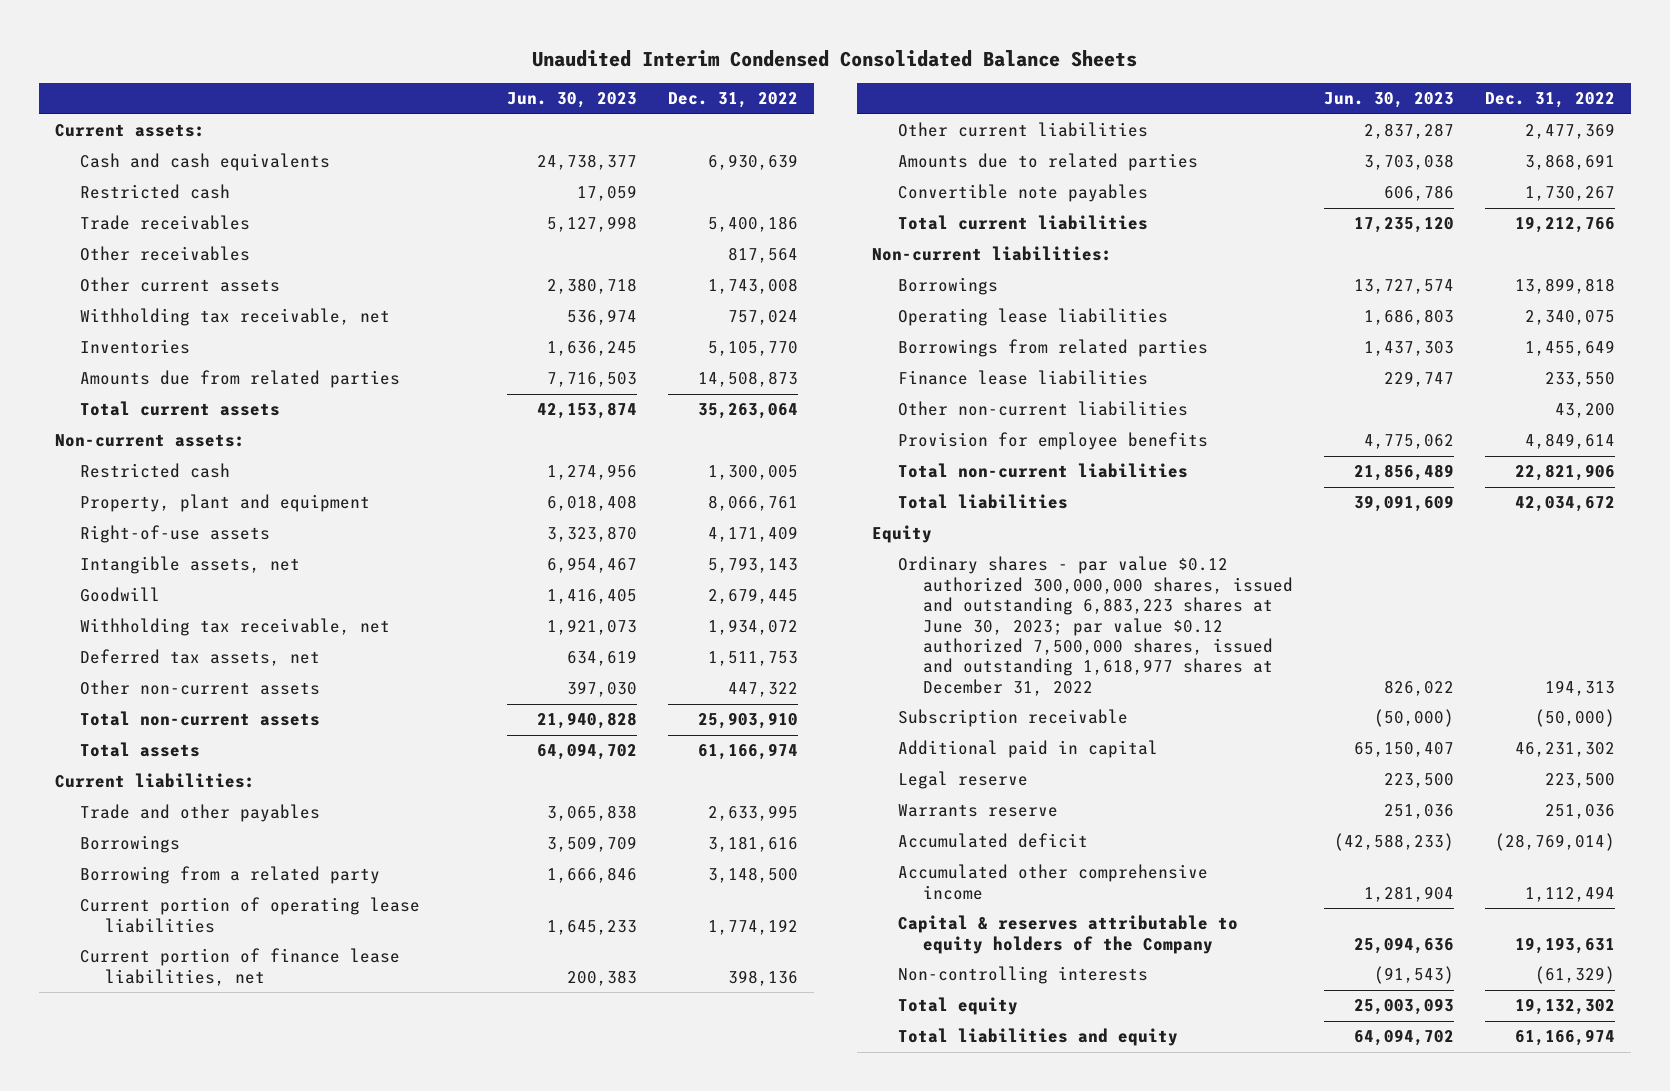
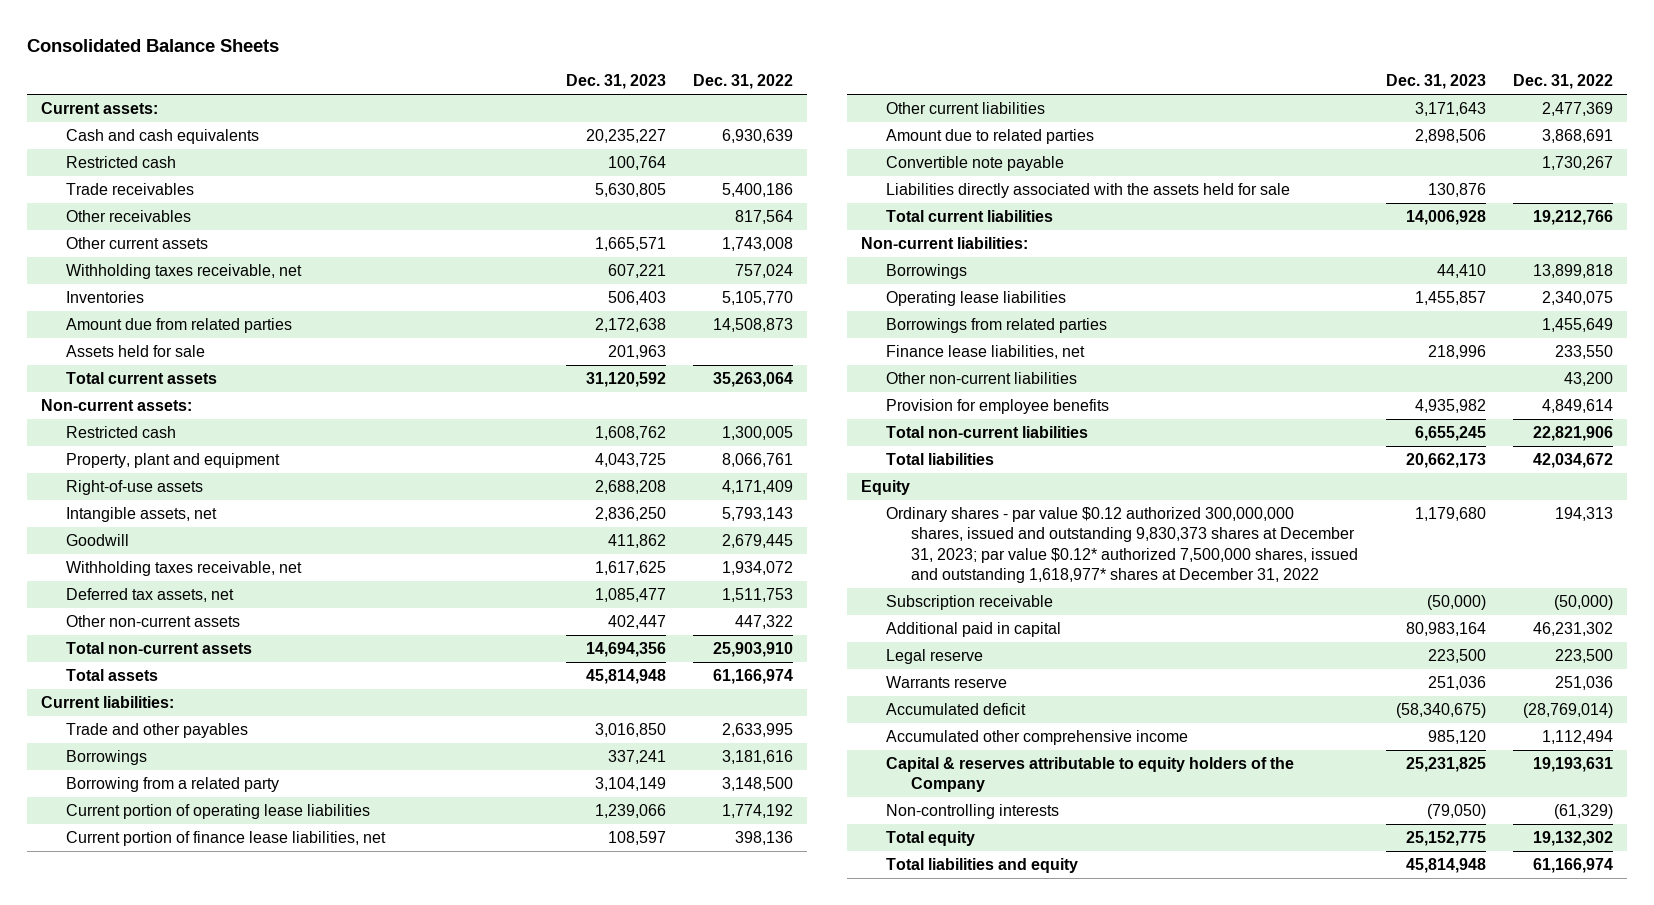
[532,49,1138,67] Unaudited Interim Condensed Consolidated Balance Sheets -> [26,38,279,52] Consolidated Balance Sheets
[506,92,637,109] Jun. 30, 2023 -> none
none -> [565,74,666,90] Dec. 31, 2023
[80,308,391,327] Withholding tax receivable, net -> [65,263,302,279] Withholding taxes receivable, net
[80,370,401,389] Amounts due from related parties -> [65,317,292,333] Amount due from related parties
none -> [65,344,205,357] Assets held for sale
[80,618,391,637] Withholding tax receivable, net -> [65,560,302,576] Withholding taxes receivable, net
[897,153,1198,172] Amounts due to related parties -> [885,128,1094,144] Amount due to related parties
[897,184,1148,203] Convertible note payables -> [885,155,1064,171] Convertible note payable
none -> [885,182,1290,198] Liabilities directly associated with the assets held for sale
[897,370,1148,386] Finance lease liabilities -> [885,344,1085,359] Finance lease liabilities, net
[897,556,1293,696] Ordinary shares - par value $0.12 authorized 300,000,000 shares, issued and outstanding 6,883,223 shares at June 30, 2023; par value $0.12 authorized 7,500,000 shares, issued and outstanding 1,618,977 shares at December 31, 2022 -> [885,506,1359,583] Ordinary shares - par value $0.12 authorized 300,000,000 shares, issued and outstanding 9,830,373 shares at December 31, 2023; par value $0.12* authorized 7,500,000 shares, issued and outstanding 1,618,977* shares at December 31, 2022

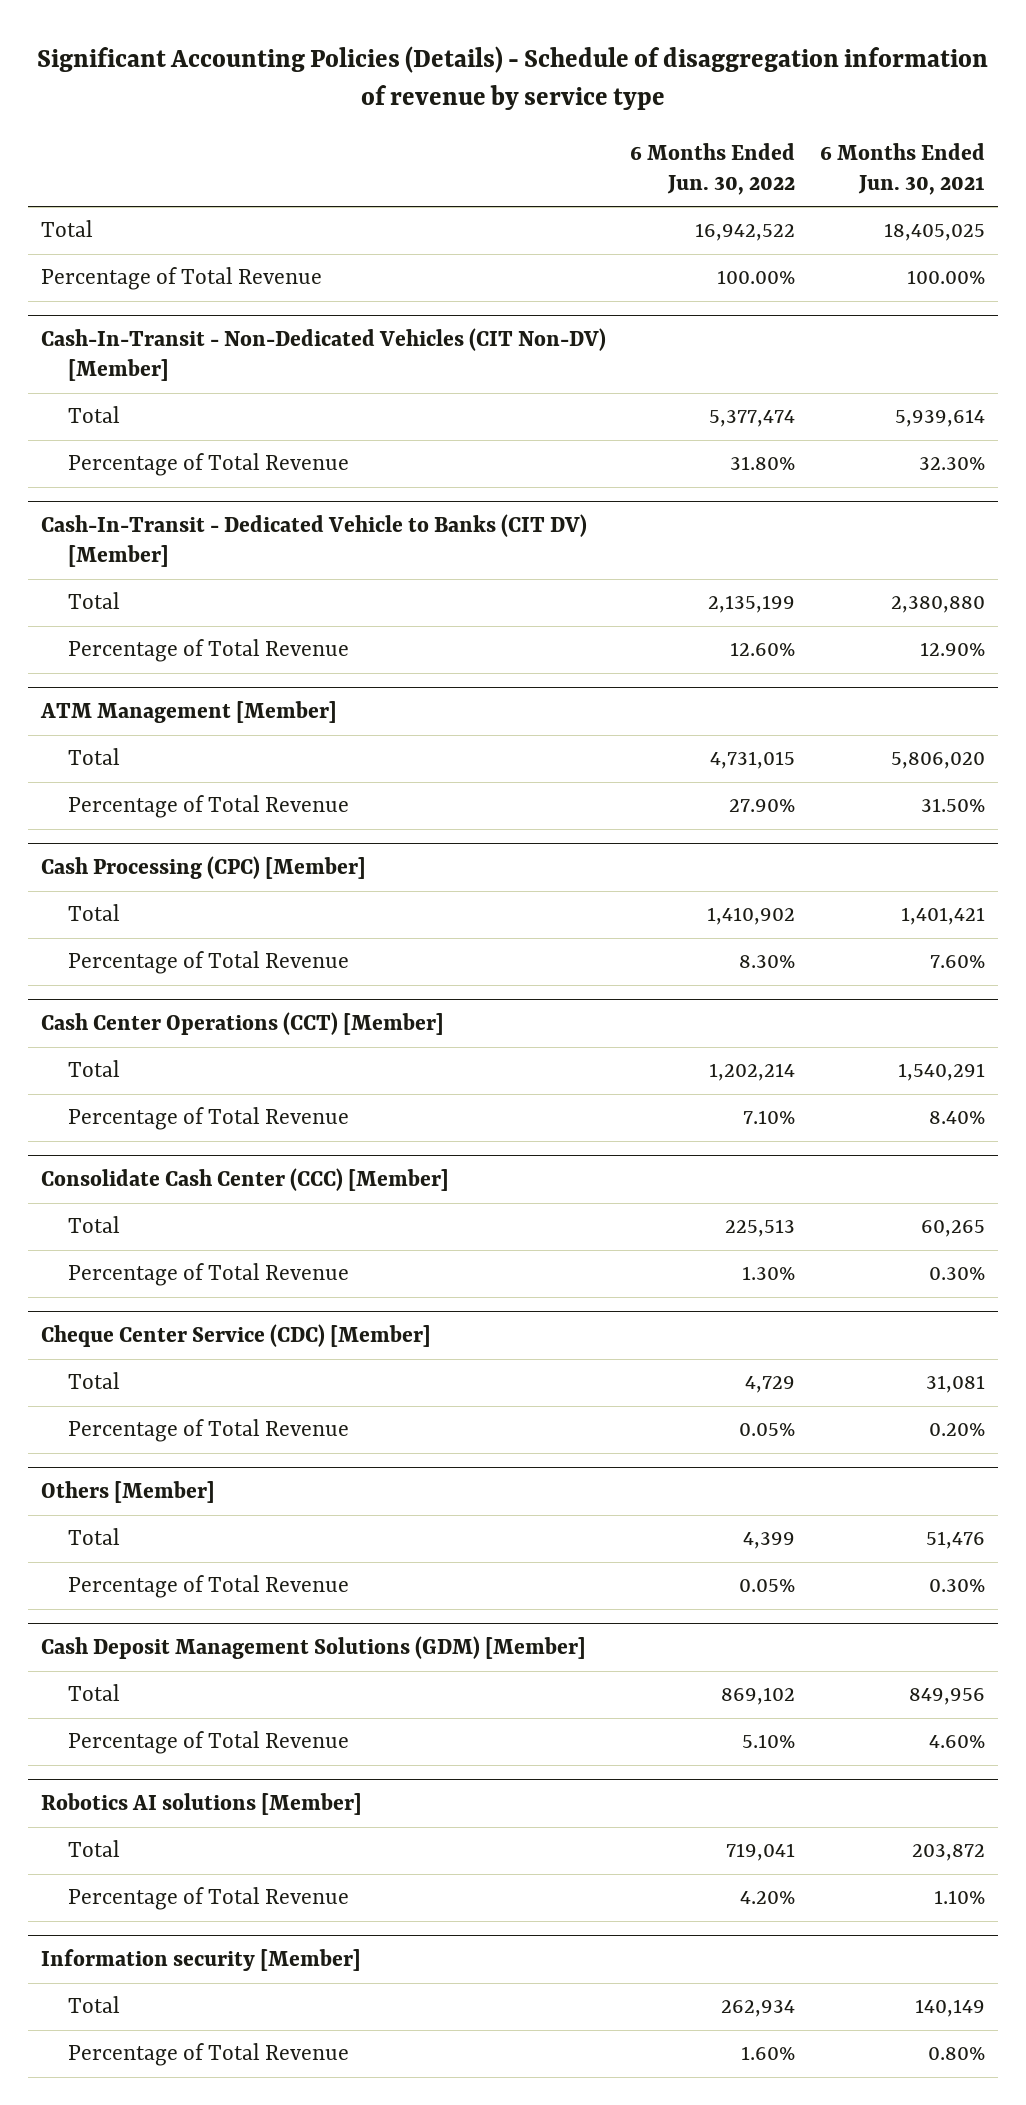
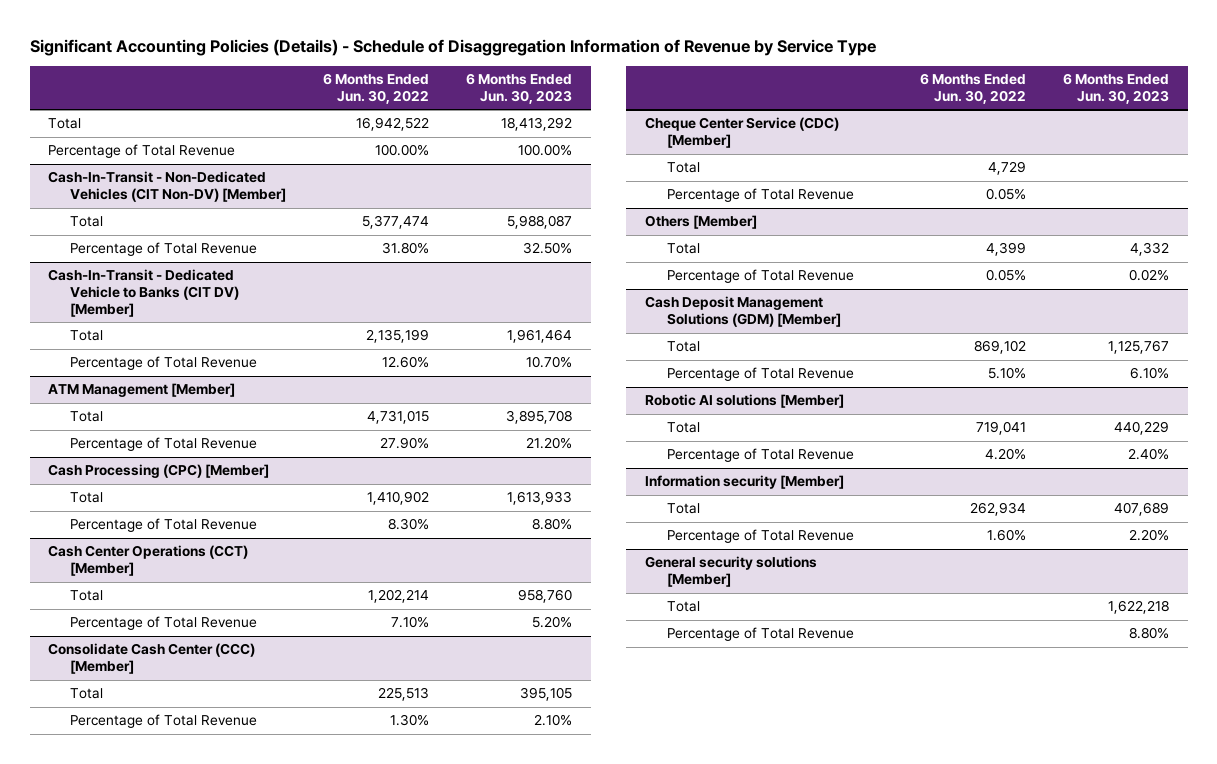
[36,45,988,110] Significant Accounting Policies (Details) - Schedule of disaggregation information of revenue by service type -> [29,38,876,56] Significant Accounting Policies (Details) - Schedule of Disaggregation Information of Revenue by Service Type
[820,143,986,196] 6 Months Ended Jun. 30, 2021 -> none
none -> [466,73,573,105] 6 Months Ended Jun. 30, 2023
[40,1793,362,1816] Robotics AI solutions [Member] -> [644,394,844,409] Robotic AI solutions [Member]
none -> [644,556,817,588] General security solutions [Member]
none -> [666,601,700,613] Total
none -> [666,627,854,642] Percentage of Total Revenue

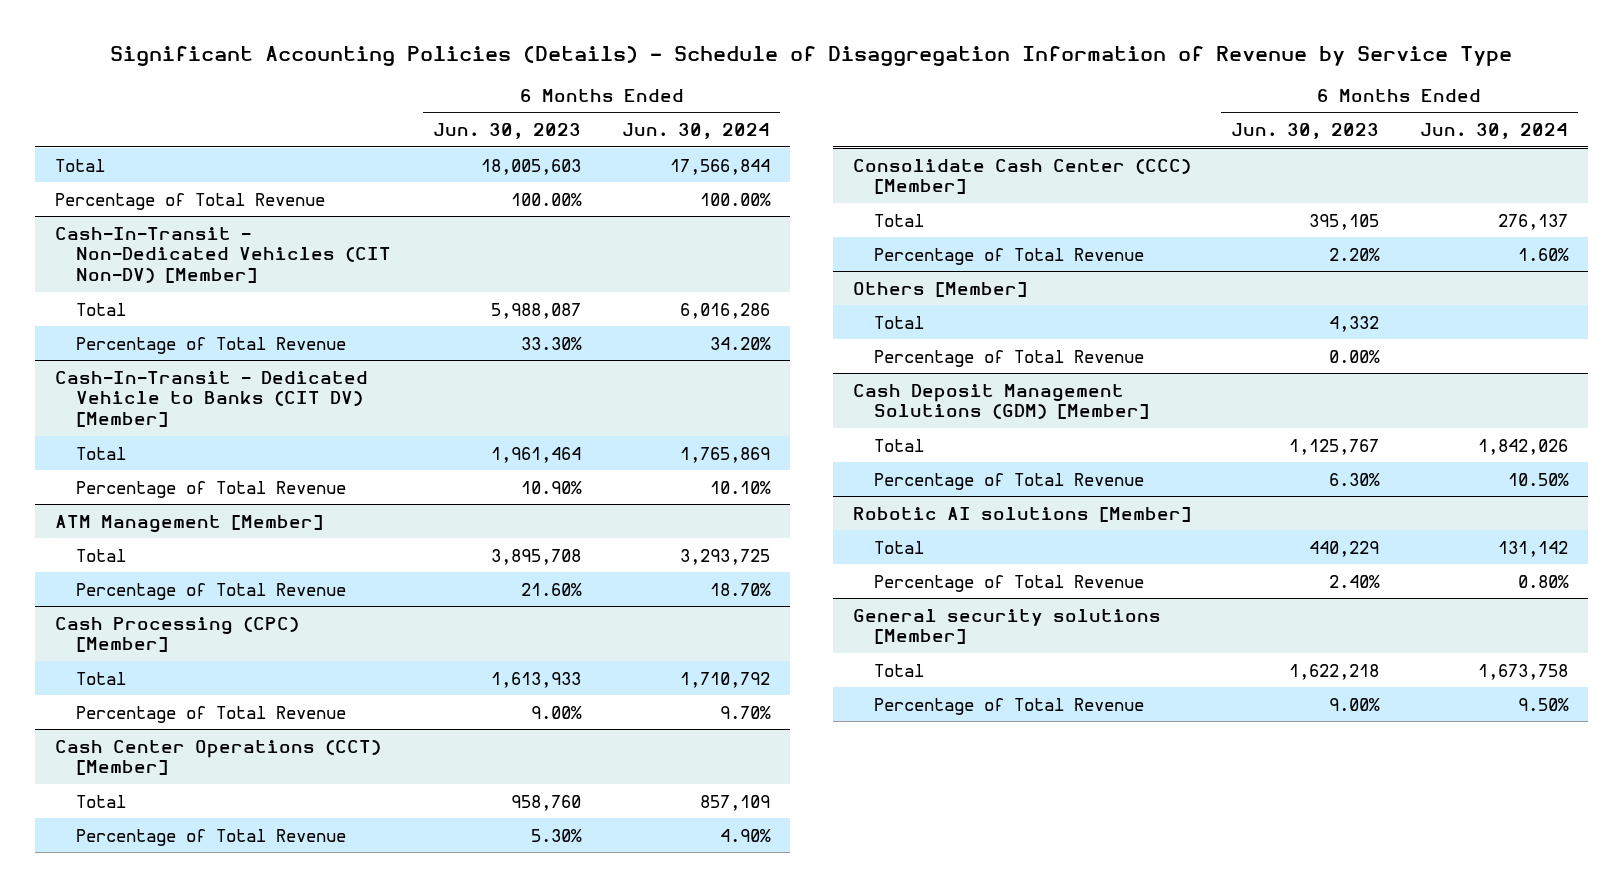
[323,73,430,105] 6 Months Ended Jun. 30, 2022 -> none
none -> [621,122,770,139] Jun. 30, 2024
[501,117,573,132] 18,413,292 -> [481,158,582,175] 18,005,603
[523,242,573,255] 32.50% -> [521,336,583,350] 33.30%
[526,356,573,369] 10.70% -> [521,480,583,494] 10.90%
[526,437,573,450] 21.20% -> [521,582,583,596] 21.60%
[532,518,573,531] 8.80% -> [531,705,583,719] 9.00%
[532,616,573,629] 5.20% -> [531,828,583,842] 5.30%
[644,117,839,149] Cheque Center Service (CDC) [Member] -> none
[666,162,700,174] Total -> none
[666,188,854,203] Percentage of Total Revenue -> none
[534,714,573,727] 2.10% -> [1329,247,1381,261] 2.20%
[1129,269,1170,282] 0.02% -> [1329,349,1381,363] 0.00%
[1130,367,1170,380] 6.10% -> [1329,472,1381,486] 6.30%
[644,475,844,490] Information security [Member] -> none
[666,503,700,515] Total -> none
[666,529,854,544] Percentage of Total Revenue -> none
[1129,627,1170,640] 8.80% -> [1329,697,1381,711] 9.00%

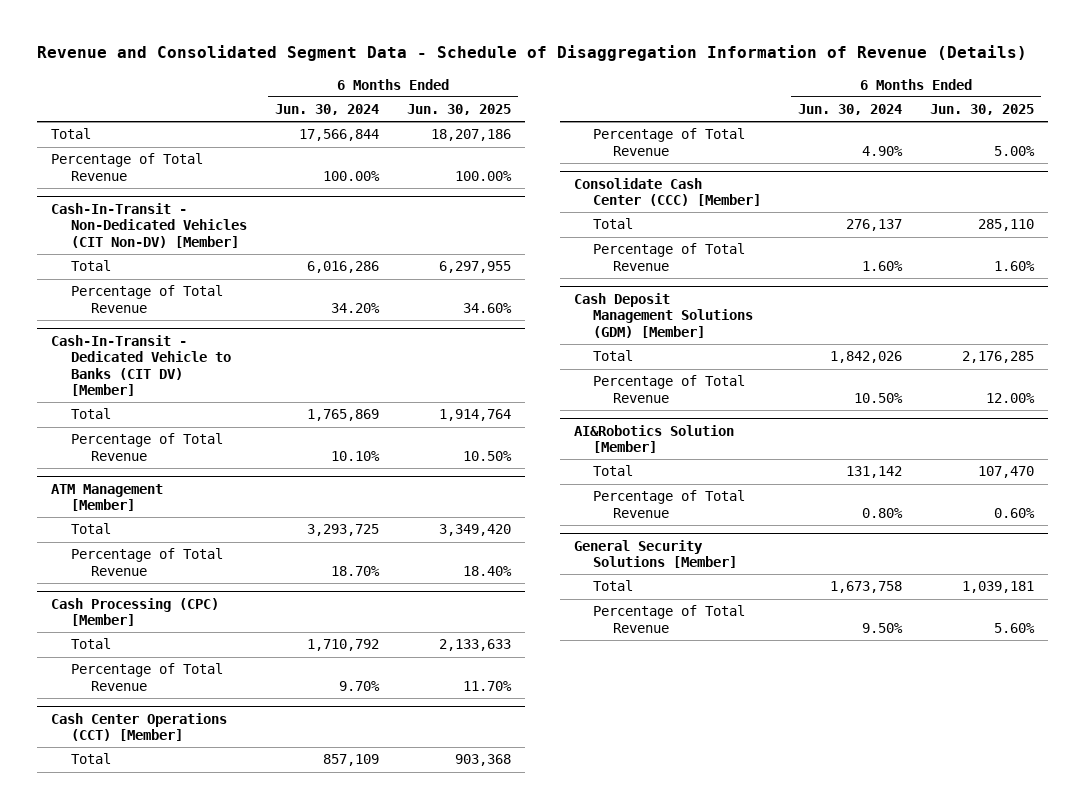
[110,46,1513,67] Significant Accounting Policies (Details) - Schedule of Disaggregation Information of Revenue by Service Type -> [36,45,1027,62] Revenue and Consolidated Segment Data - Schedule of Disaggregation Information of Revenue (Details)
[433,122,582,139] Jun. 30, 2023 -> none
none -> [407,104,512,116] Jun. 30, 2025
[852,281,1027,297] Others [Member] -> none
[874,315,925,329] Total -> none
[874,349,1145,367] Percentage of Total Revenue -> none
[852,506,1191,522] Robotic AI solutions [Member] -> [573,424,734,454] AI&Robotics Solution [Member]
[852,608,1161,645] General security solutions [Member] -> [573,539,738,569] General Security Solutions [Member]

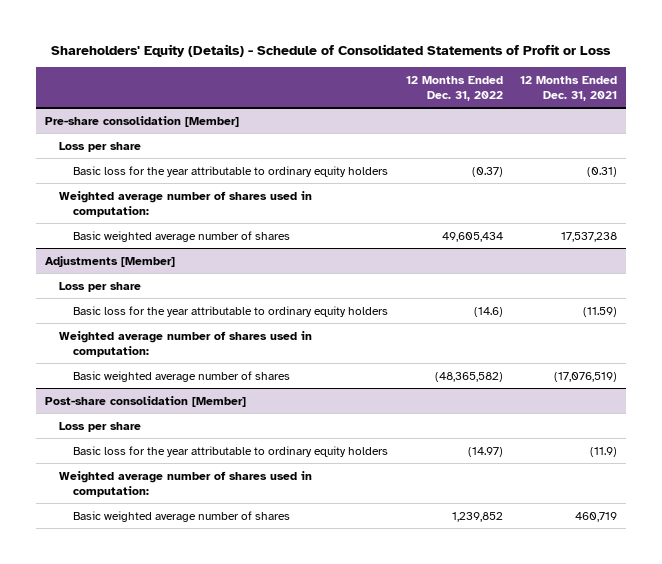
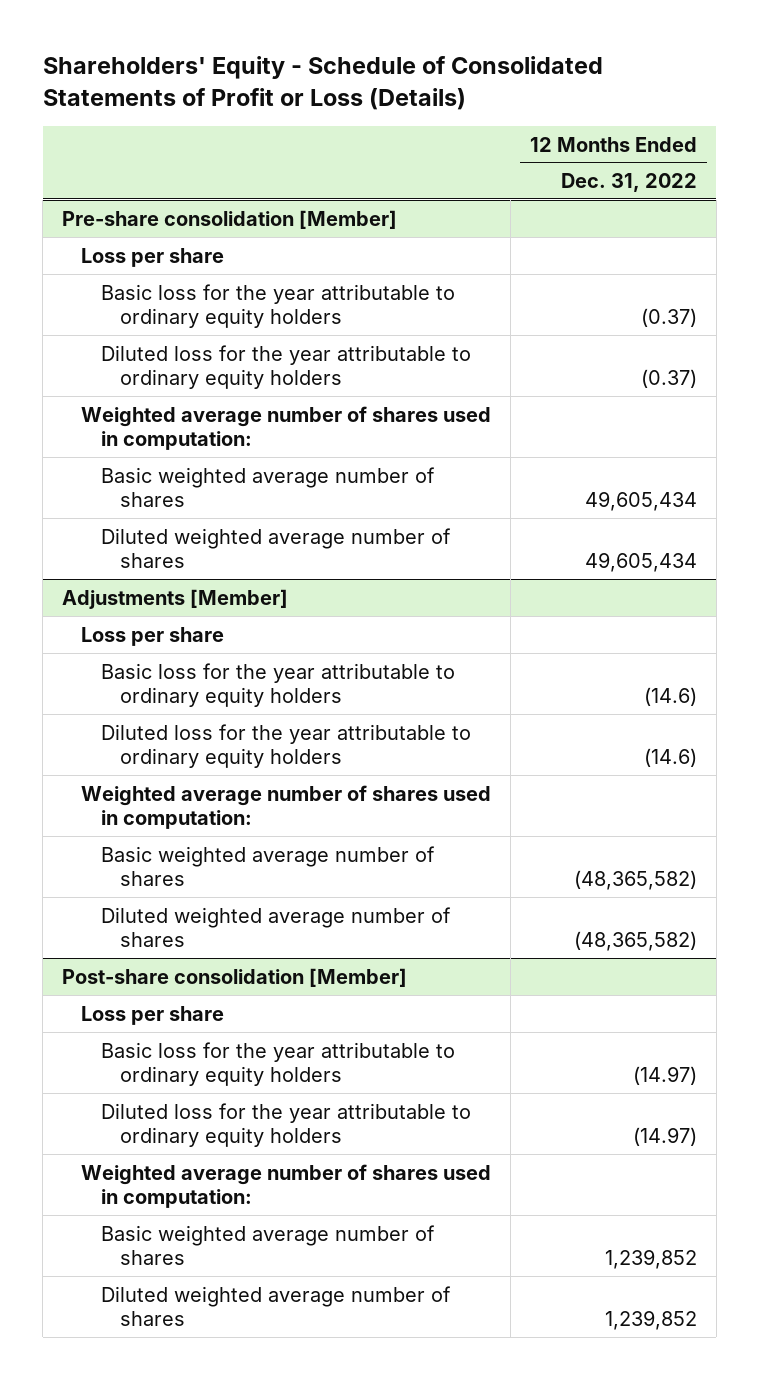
[50,43,611,57] Shareholders' Equity (Details) - Schedule of Consolidated Statements of Profit or Loss -> [42,56,603,110] Shareholders' Equity - Schedule of Consolidated Statements of Profit or Loss (Details)
[520,75,618,101] 12 Months Ended Dec. 31, 2021 -> none
none -> [100,344,471,390] Diluted loss for the year attributable to ordinary equity holders
none -> [100,527,451,569] Diluted weighted average number of shares
none -> [100,723,471,769] Diluted loss for the year attributable to ordinary equity holders
none -> [100,906,451,948] Diluted weighted average number of shares
none -> [100,1102,471,1148] Diluted loss for the year attributable to ordinary equity holders
none -> [100,1285,451,1327] Diluted weighted average number of shares

